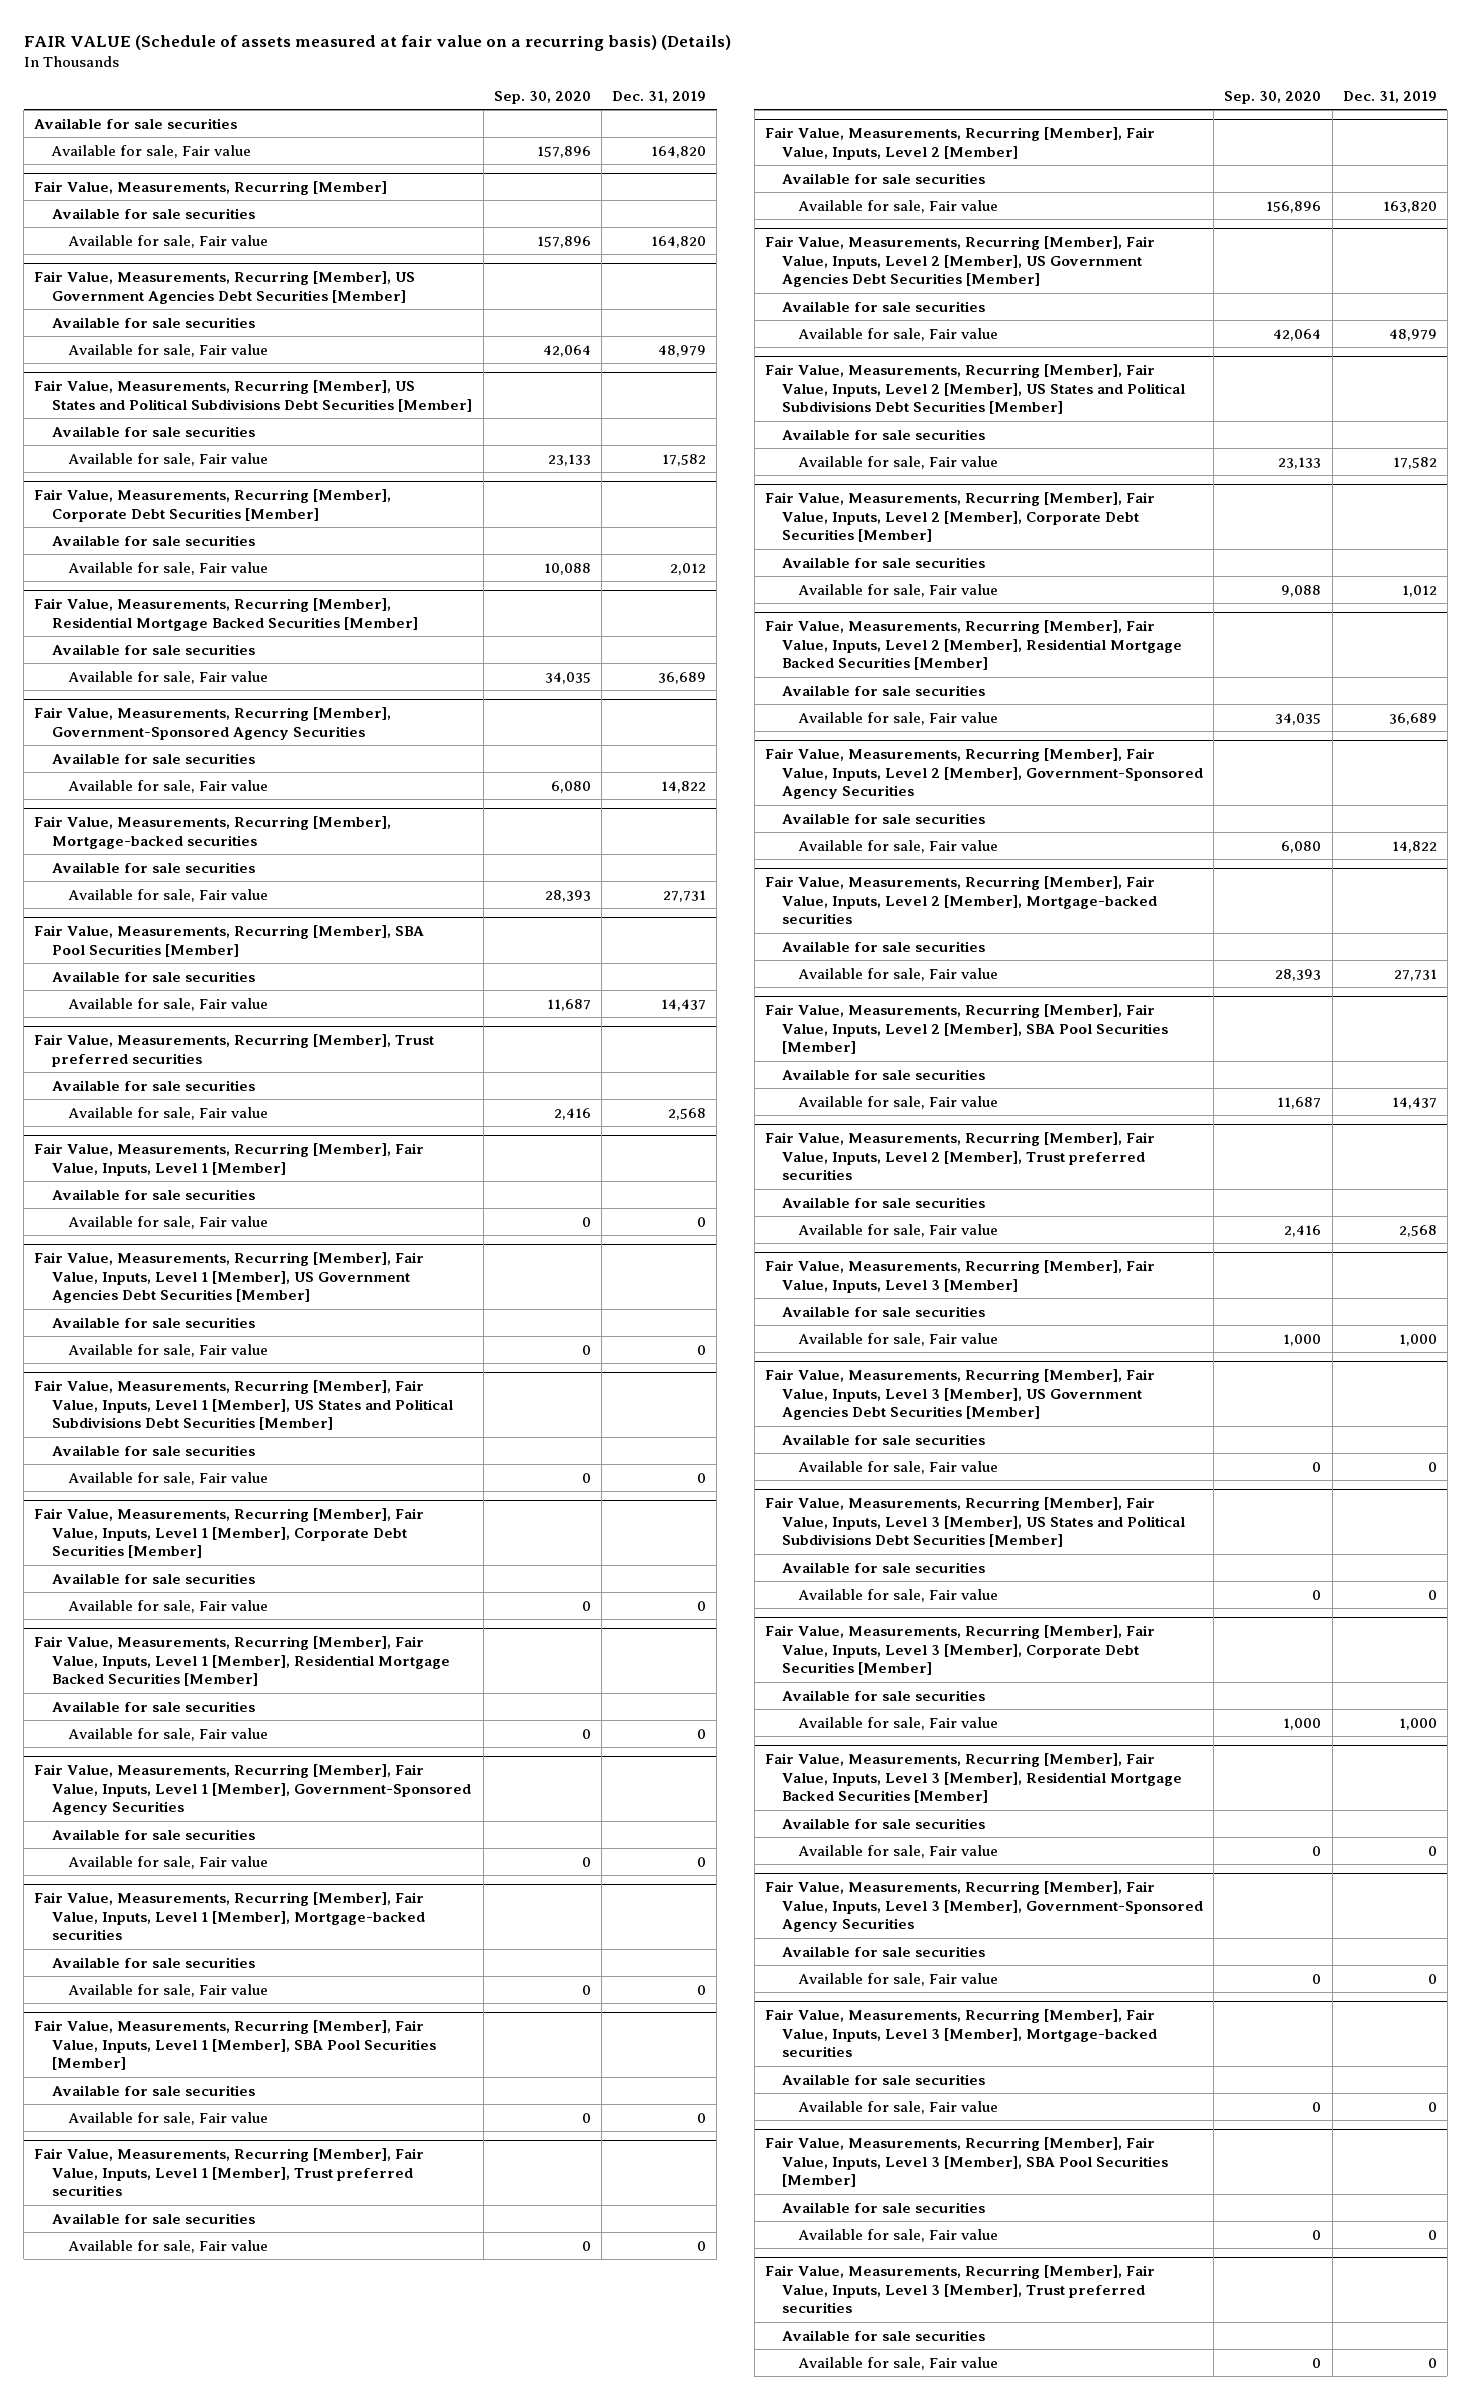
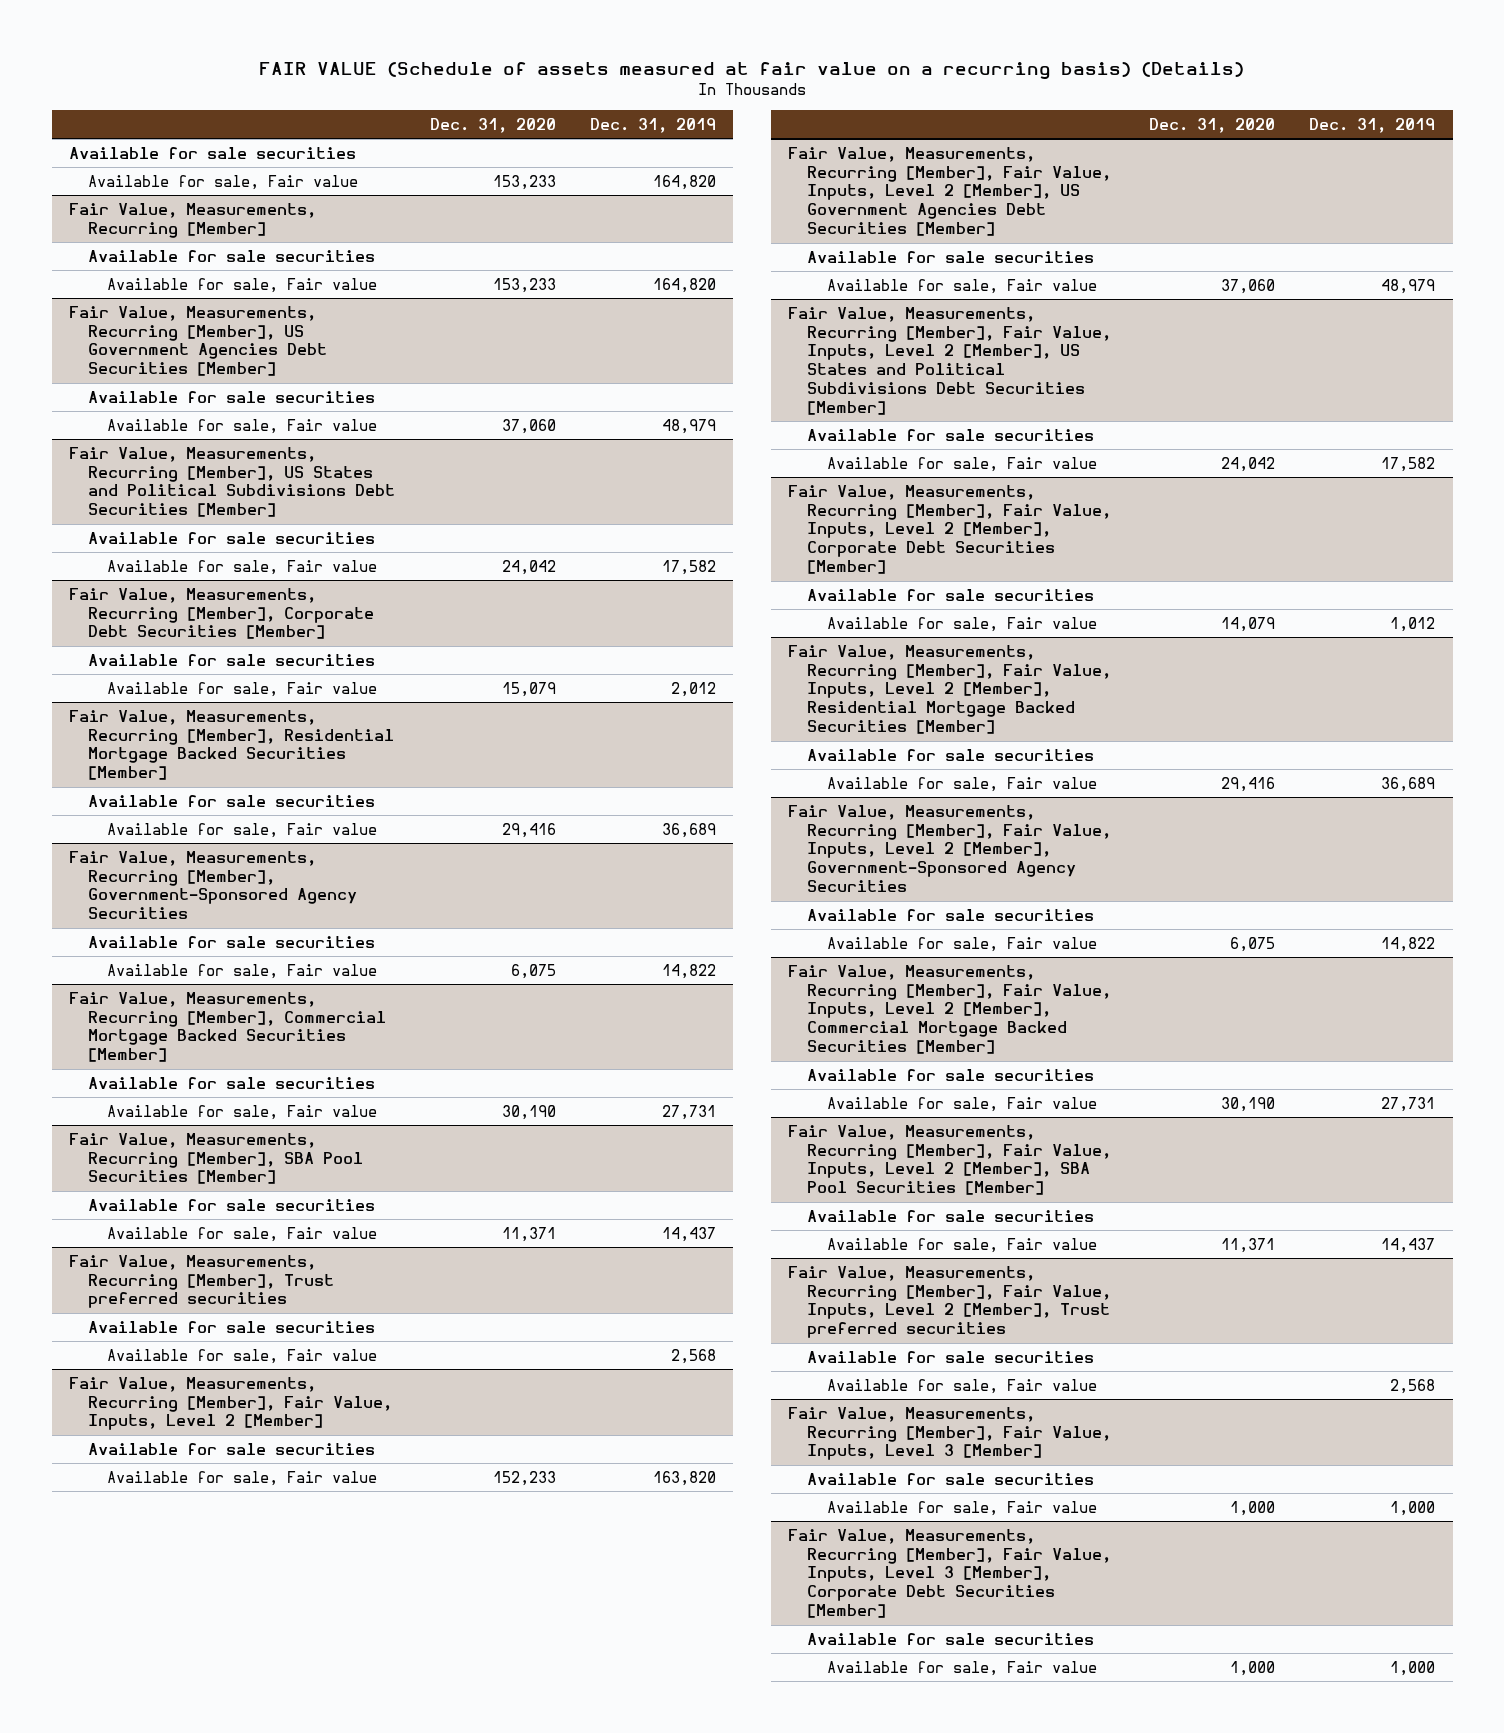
[494,90,592,104] Sep. 30, 2020 -> none
none -> [429,117,556,133] Dec. 31, 2020
[34,816,392,849] Fair Value, Measurements, Recurring [Member], Mortgage-backed securities -> [68,991,387,1063] Fair Value, Measurements, Recurring [Member], Commercial Mortgage Backed Securities [Member]
[34,1143,425,1176] Fair Value, Measurements, Recurring [Member], Fair Value, Inputs, Level 1 [Member] -> none
[51,1188,255,1200] Available for sale securities -> none
[68,1215,269,1229] Available for sale, Fair value -> none
[34,1252,425,1304] Fair Value, Measurements, Recurring [Member], Fair Value, Inputs, Level 1 [Member], US Government Agencies Debt Securities [Member] -> none
[51,1316,255,1328] Available for sale securities -> none
[68,1343,269,1357] Available for sale, Fair value -> none
[34,1380,453,1431] Fair Value, Measurements, Recurring [Member], Fair Value, Inputs, Level 1 [Member], US States and Political Subdivisions Debt Securities [Member] -> none
[51,1444,255,1456] Available for sale securities -> none
[68,1471,269,1485] Available for sale, Fair value -> none
[34,1508,425,1559] Fair Value, Measurements, Recurring [Member], Fair Value, Inputs, Level 1 [Member], Corporate Debt Securities [Member] -> none
[51,1572,255,1584] Available for sale securities -> none
[68,1599,269,1613] Available for sale, Fair value -> none
[34,1636,450,1687] Fair Value, Measurements, Recurring [Member], Fair Value, Inputs, Level 1 [Member], Residential Mortgage Backed Securities [Member] -> none
[51,1700,255,1712] Available for sale securities -> none
[68,1727,269,1741] Available for sale, Fair value -> none
[34,1764,471,1816] Fair Value, Measurements, Recurring [Member], Fair Value, Inputs, Level 1 [Member], Government-Sponsored Agency Securities -> none
[51,1828,255,1840] Available for sale securities -> none
[68,1855,269,1869] Available for sale, Fair value -> none
[34,1892,425,1941] Fair Value, Measurements, Recurring [Member], Fair Value, Inputs, Level 1 [Member], Mortgage-backed securities -> none
[51,1956,255,1968] Available for sale securities -> none
[68,1983,269,1997] Available for sale, Fair value -> none
[34,2020,436,2071] Fair Value, Measurements, Recurring [Member], Fair Value, Inputs, Level 1 [Member], SBA Pool Securities [Member] -> none
[51,2084,255,2096] Available for sale securities -> none
[68,2111,269,2125] Available for sale, Fair value -> none
[34,2148,425,2197] Fair Value, Measurements, Recurring [Member], Fair Value, Inputs, Level 1 [Member], Trust preferred securities -> none
[51,2212,255,2224] Available for sale securities -> none
[68,2239,269,2253] Available for sale, Fair value -> none
[764,876,1158,925] Fair Value, Measurements, Recurring [Member], Fair Value, Inputs, Level 2 [Member], Mortgage-backed securities -> [788,964,1112,1055] Fair Value, Measurements, Recurring [Member], Fair Value, Inputs, Level 2 [Member], Commercial Mortgage Backed Securities [Member]
[764,1369,1155,1421] Fair Value, Measurements, Recurring [Member], Fair Value, Inputs, Level 3 [Member], US Government Agencies Debt Securities [Member] -> none
[782,1433,986,1445] Available for sale securities -> none
[798,1460,999,1474] Available for sale, Fair value -> none
[764,1497,1186,1548] Fair Value, Measurements, Recurring [Member], Fair Value, Inputs, Level 3 [Member], US States and Political Subdivisions Debt Securities [Member] -> none
[782,1561,986,1573] Available for sale securities -> none
[798,1588,999,1602] Available for sale, Fair value -> none
[764,1753,1183,1804] Fair Value, Measurements, Recurring [Member], Fair Value, Inputs, Level 3 [Member], Residential Mortgage Backed Securities [Member] -> none
[782,1817,986,1829] Available for sale securities -> none
[798,1844,999,1858] Available for sale, Fair value -> none
[764,1881,1204,1933] Fair Value, Measurements, Recurring [Member], Fair Value, Inputs, Level 3 [Member], Government-Sponsored Agency Securities -> none
[782,1945,986,1957] Available for sale securities -> none
[798,1972,999,1986] Available for sale, Fair value -> none
[764,2009,1158,2058] Fair Value, Measurements, Recurring [Member], Fair Value, Inputs, Level 3 [Member], Mortgage-backed securities -> none
[782,2073,986,2085] Available for sale securities -> none
[798,2100,999,2114] Available for sale, Fair value -> none
[764,2137,1169,2188] Fair Value, Measurements, Recurring [Member], Fair Value, Inputs, Level 3 [Member], SBA Pool Securities [Member] -> none
[782,2201,986,2213] Available for sale securities -> none
[798,2228,999,2242] Available for sale, Fair value -> none
[764,2265,1155,2314] Fair Value, Measurements, Recurring [Member], Fair Value, Inputs, Level 3 [Member], Trust preferred securities -> none
[782,2329,986,2341] Available for sale securities -> none
[798,2356,999,2370] Available for sale, Fair value -> none

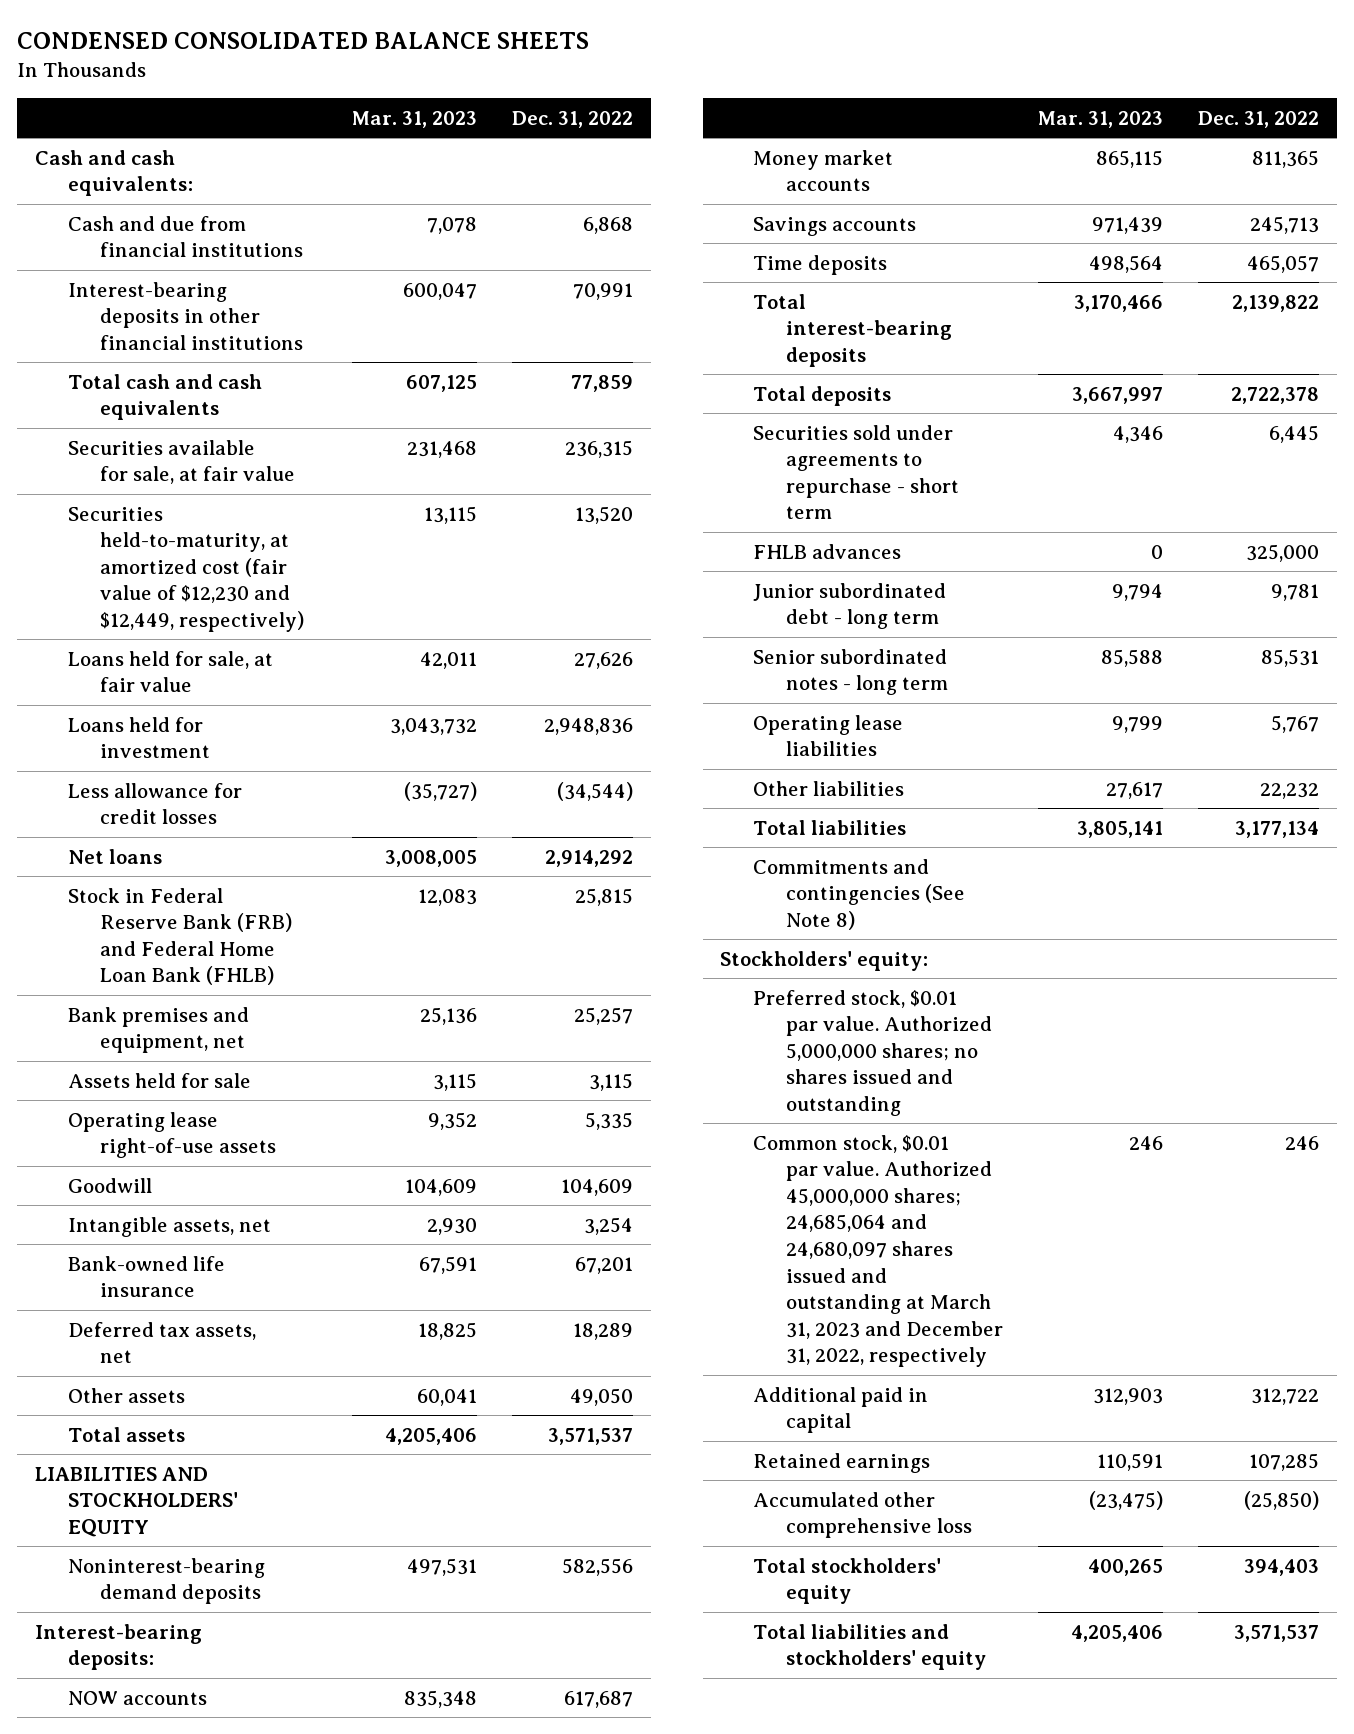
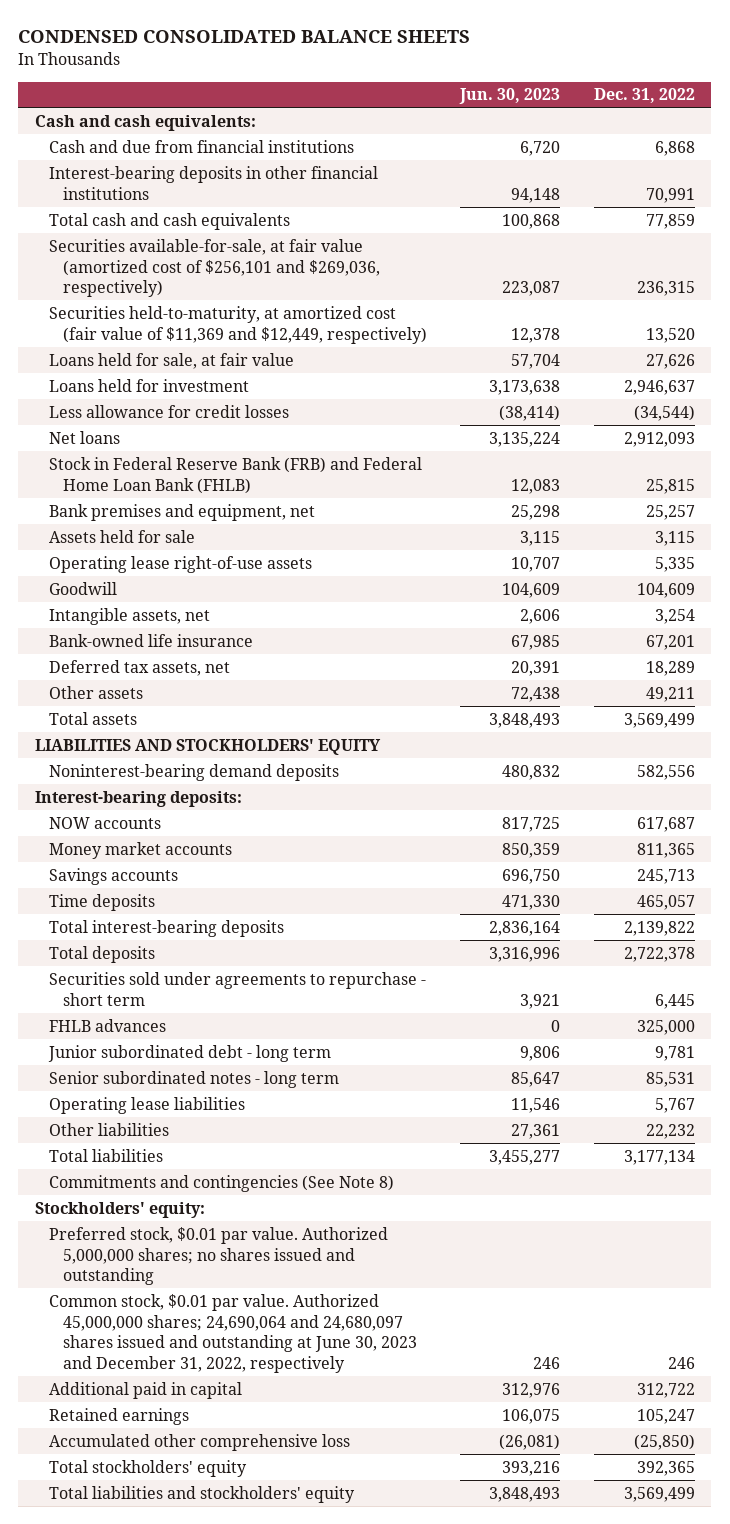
[352,110,478,128] Mar. 31, 2023 -> none
none -> [459,88,561,105] Jun. 30, 2023
[67,439,296,485] Securities available for sale, at fair value -> [48,238,380,298] Securities available-for-sale, at fair value (amortized cost of $256,101 and $269,036, respectively)
[67,506,305,632] Securities held-to-maturity, at amortized cost (fair value of $12,230 and $12,449, respectively) -> [48,305,427,344] Securities held-to-maturity, at amortized cost (fair value of $11,369 and $12,449, respectively)
[544,717,634,735] 2,948,836 -> [623,379,695,395] 2,946,637
[545,849,634,867] 2,914,292 -> [623,431,695,447] 2,912,093
[570,1387,634,1406] 49,050 -> [645,686,695,702] 49,211
[548,1427,634,1445] 3,571,537 -> [623,712,695,728] 3,569,499
[753,1134,1003,1368] Common stock, $0.01 par value. Authorized 45,000,000 shares; 24,685,064 and 24,680,097 shares issued and outstanding at March 31, 2023 and December 31, 2022, respectively -> [48,1293,417,1374] Common stock, $0.01 par value. Authorized 45,000,000 shares; 24,690,064 and 24,680,097 shares issued and outstanding at June 30, 2023 and December 31, 2022, respectively
[1249,1452,1320,1471] 107,285 -> [636,1408,695,1424] 105,247
[1244,1558,1320,1576] 394,403 -> [636,1460,695,1476] 392,365
[1234,1624,1320,1642] 3,571,537 -> [623,1486,695,1502] 3,569,499

